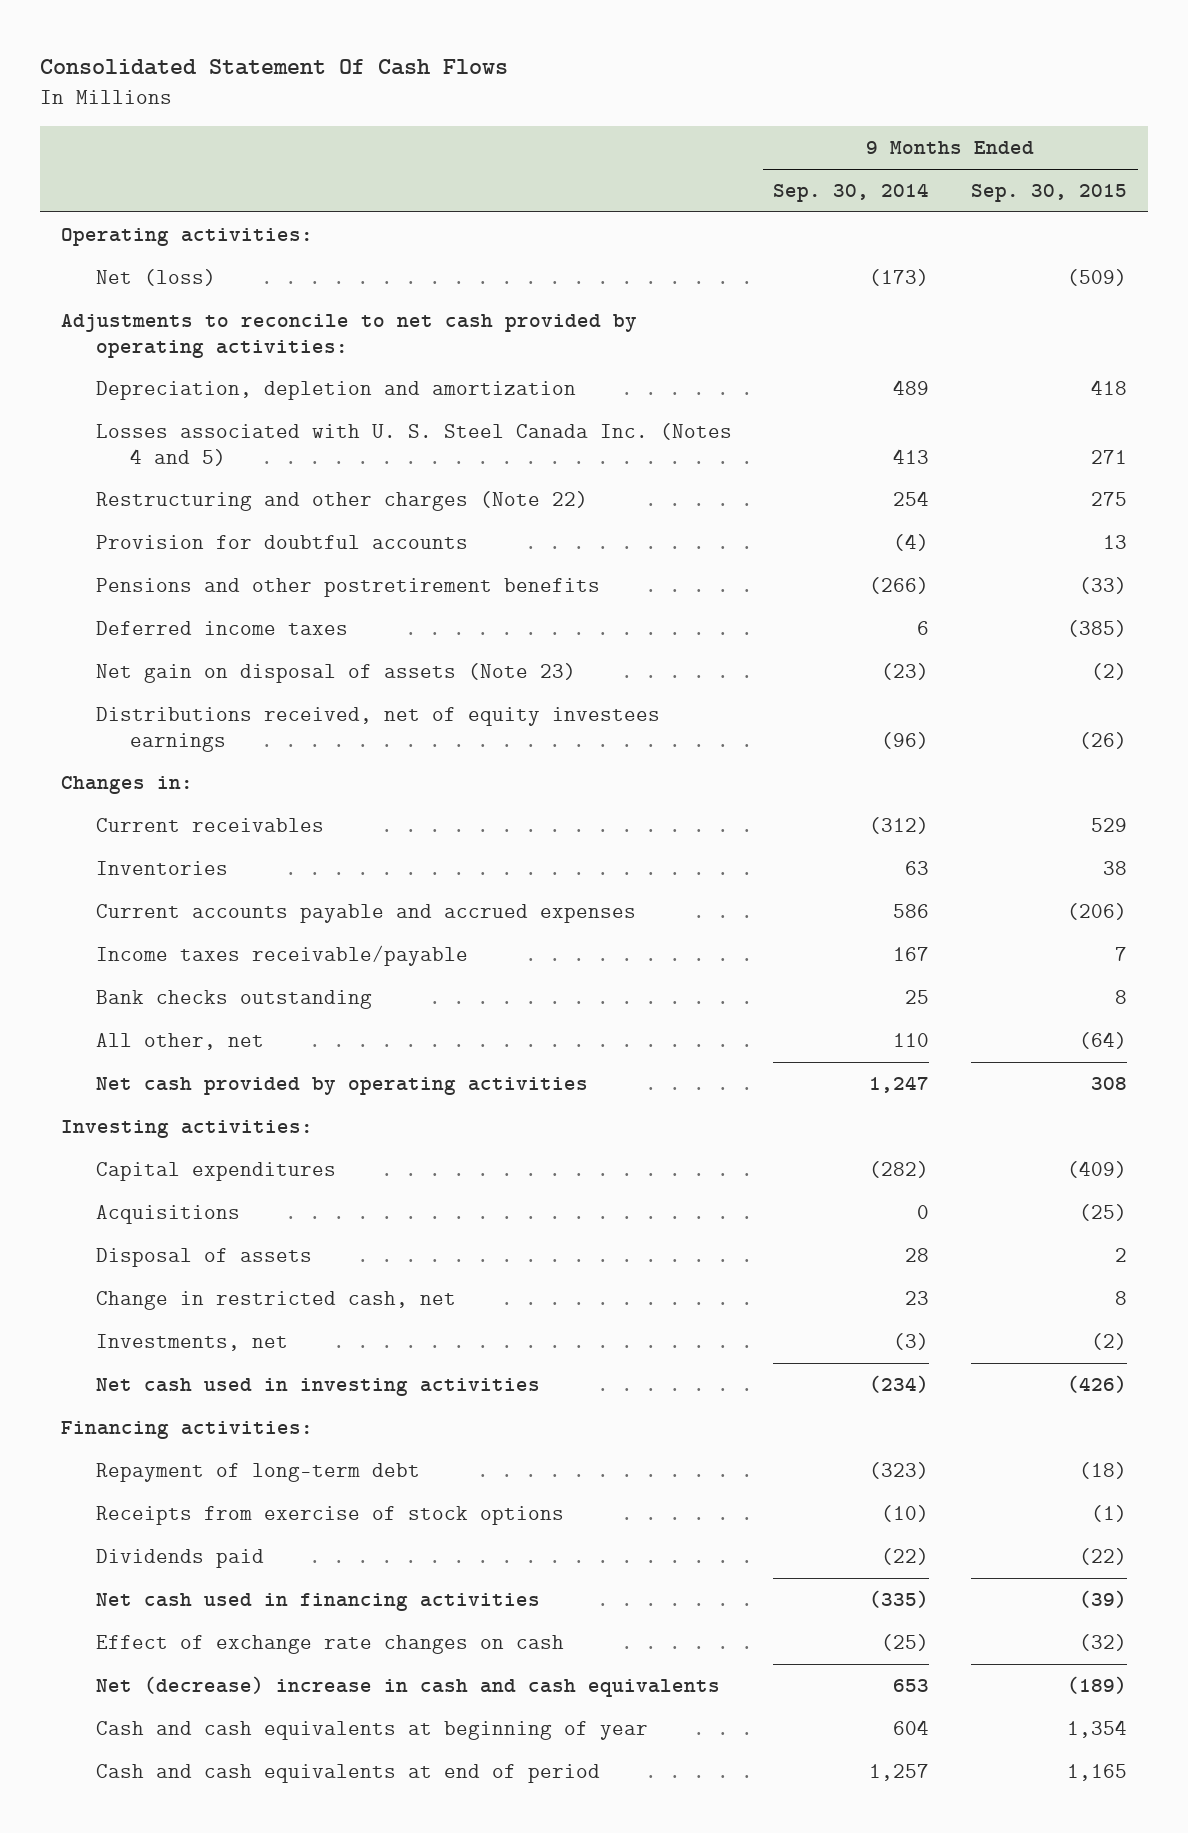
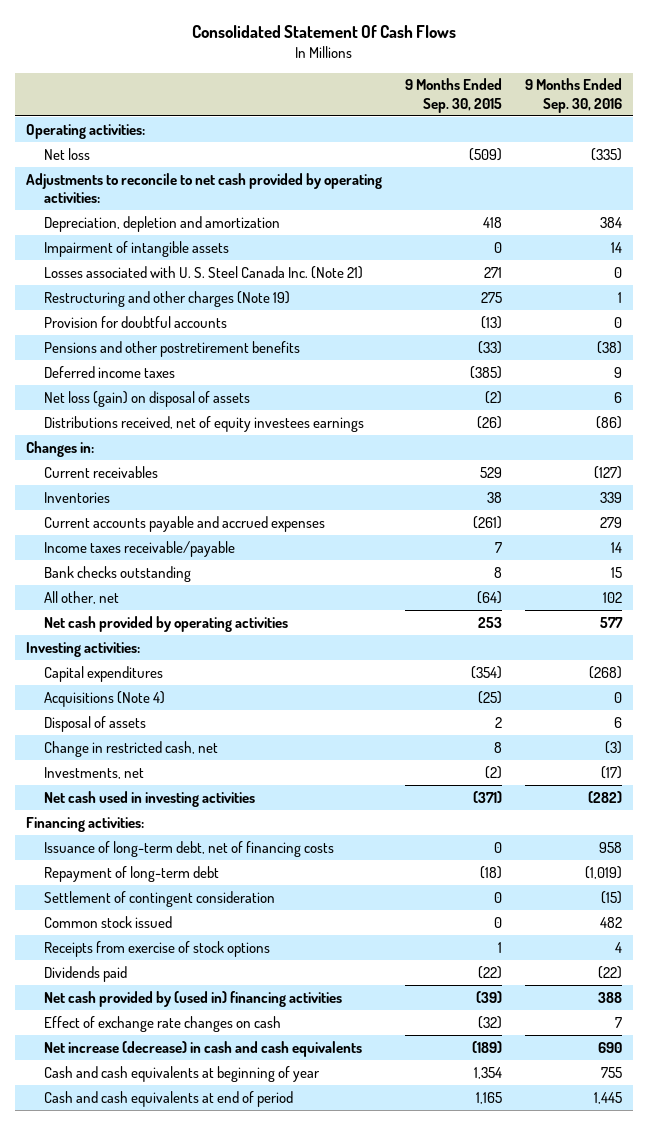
[773,183,930,203] Sep. 30, 2014 -> none
none -> [524,78,622,113] 9 Months Ended Sep. 30, 2016
[95,269,216,287] Net (loss) -> [43,147,90,160] Net loss
none -> [43,240,229,257] Impairment of intangible assets
[95,423,732,466] Losses associated with U. S. Steel Canada Inc. (Notes 4 and 5) -> [43,265,363,279] Losses associated with U. S. Steel Canada Inc. (Note 21)
[95,491,588,512] Restructuring and other charges (Note 22) -> [43,290,290,307] Restructuring and other charges (Note 19)
[1103,535,1128,550] 13 -> [481,315,503,329] (13)
[95,663,576,684] Net gain on disposal of assets (Note 23) -> [43,390,250,407] Net loss (gain) on disposal of assets
[1067,903,1128,921] (206) -> [473,515,503,529] (261)
[1091,1077,1128,1091] 308 -> [478,616,503,628] 253
[1067,1161,1128,1179] (409) -> [471,665,503,679] (354)
[95,1205,240,1225] Acquisitions -> [43,690,165,707] Acquisitions (Note 4)
[1067,1375,1128,1394] (426) -> [473,790,503,803] (371)
none -> [43,840,334,857] Issuance of long-term debt, net of financing costs
none -> [43,890,275,907] Settlement of contingent consideration
none -> [43,915,172,928] Common stock issued
[1091,1505,1128,1523] (1) -> [498,941,503,953] 1
[95,1593,540,1612] Net cash used in financing activities -> [43,990,342,1007] Net cash provided by (used in) financing activities
[95,1676,720,1698] Net (decrease) increase in cash and cash equivalents -> [43,1040,362,1057] Net increase (decrease) in cash and cash equivalents

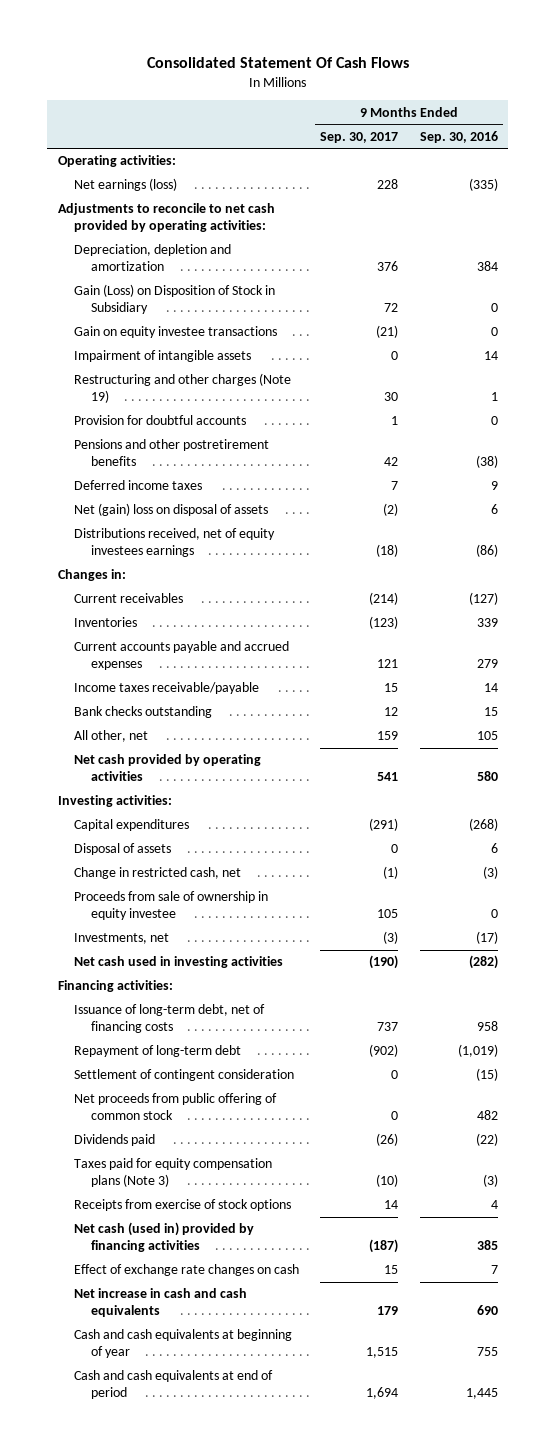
[405,78,503,113] 9 Months Ended Sep. 30, 2015 -> none
none -> [320,131,399,143] Sep. 30, 2017
[43,147,90,160] Net loss -> [74,178,178,192] Net earnings (loss)
none -> [74,284,276,315] Gain (Loss) on Disposition of Stock in Subsidiary
none -> [74,326,278,339] Gain on equity investee transactions
[43,265,363,279] Losses associated with U. S. Steel Canada Inc. (Note 21) -> none
[43,390,250,407] Net loss (gain) on disposal of assets -> [74,503,269,517] Net (gain) loss on disposal of assets
[602,591,622,603] 102 -> [476,731,498,741] 105
[599,616,623,628] 577 -> [476,771,498,782] 580
[43,690,165,707] Acquisitions (Note 4) -> none
none -> [74,891,269,921] Proceeds from sale of ownership in equity investee
[43,915,172,928] Common stock issued -> [74,1093,278,1121] Net proceeds from public offering of common stock
none -> [74,1158,273,1188] Taxes paid for equity compensation plans (Note 3)
[43,940,270,957] Receipts from exercise of stock options -> [74,1199,292,1212] Receipts from exercise of stock options
[43,990,342,1007] Net cash provided by (used in) financing activities -> [74,1222,255,1253] Net cash (used in) provided by financing activities
[597,991,622,1003] 388 -> [476,1240,498,1251] 385
[43,1040,362,1057] Net increase (decrease) in cash and cash equivalents -> [74,1288,248,1318] Net increase in cash and cash equivalents

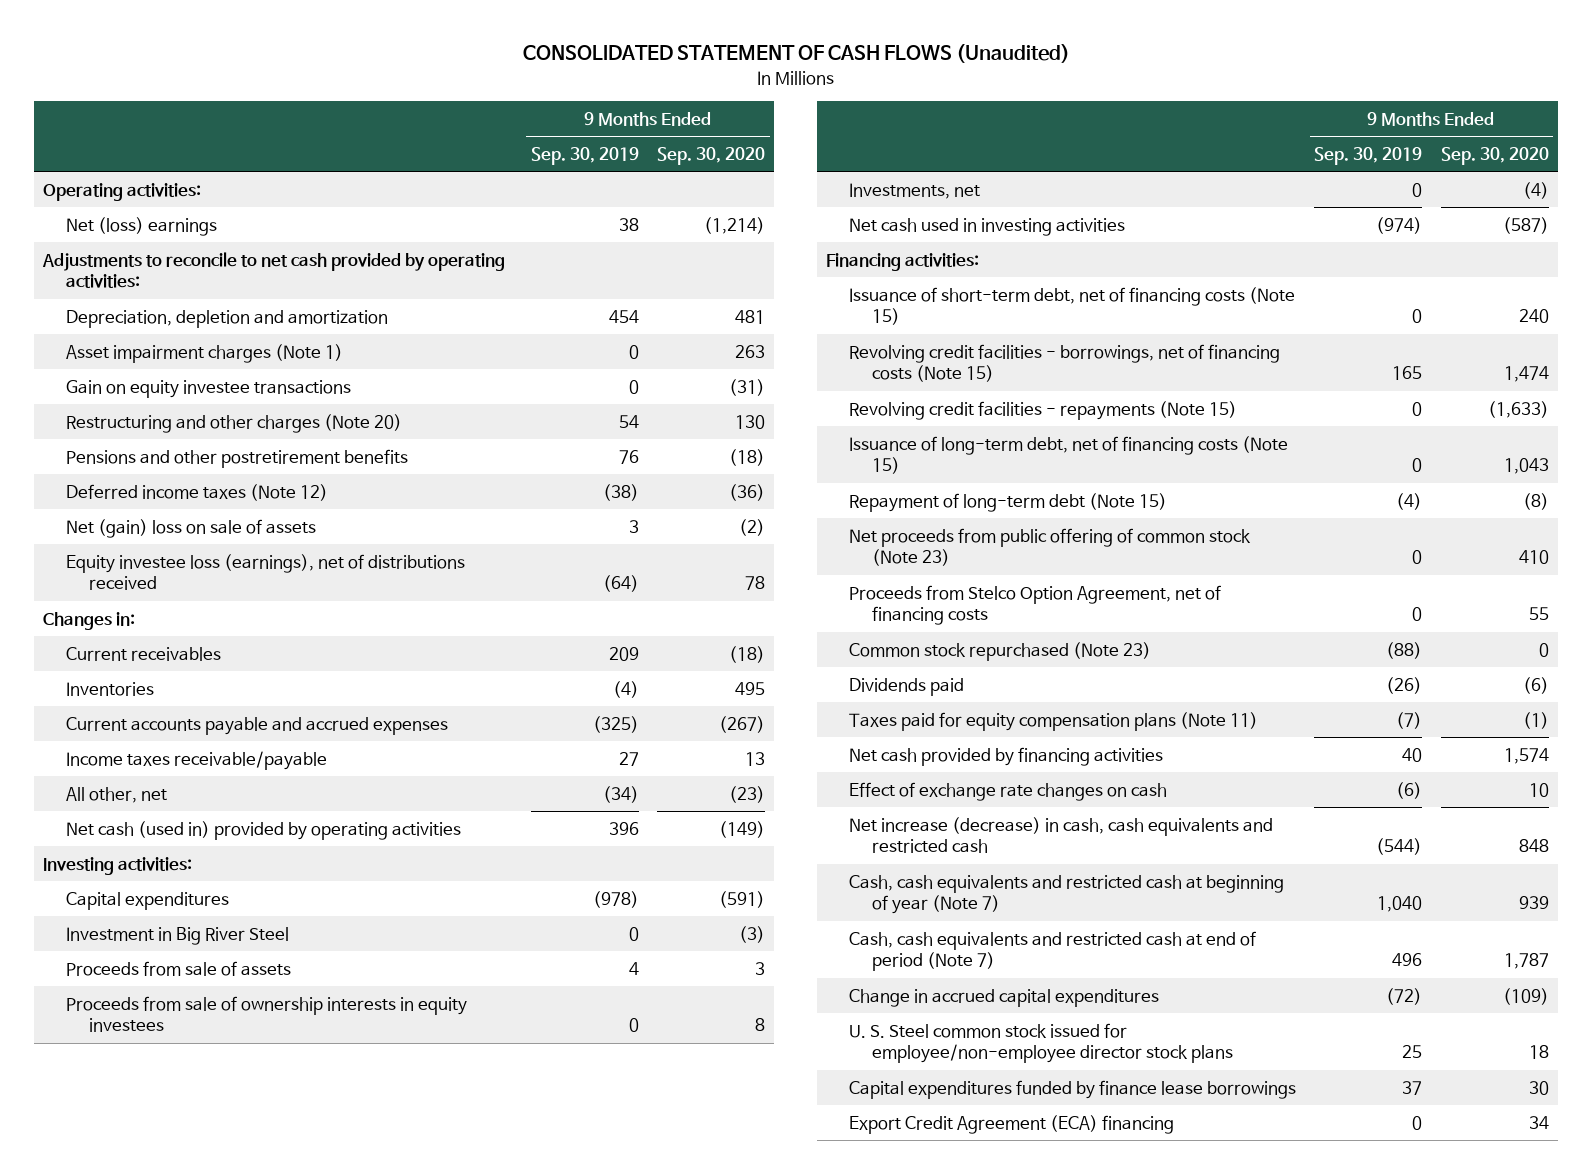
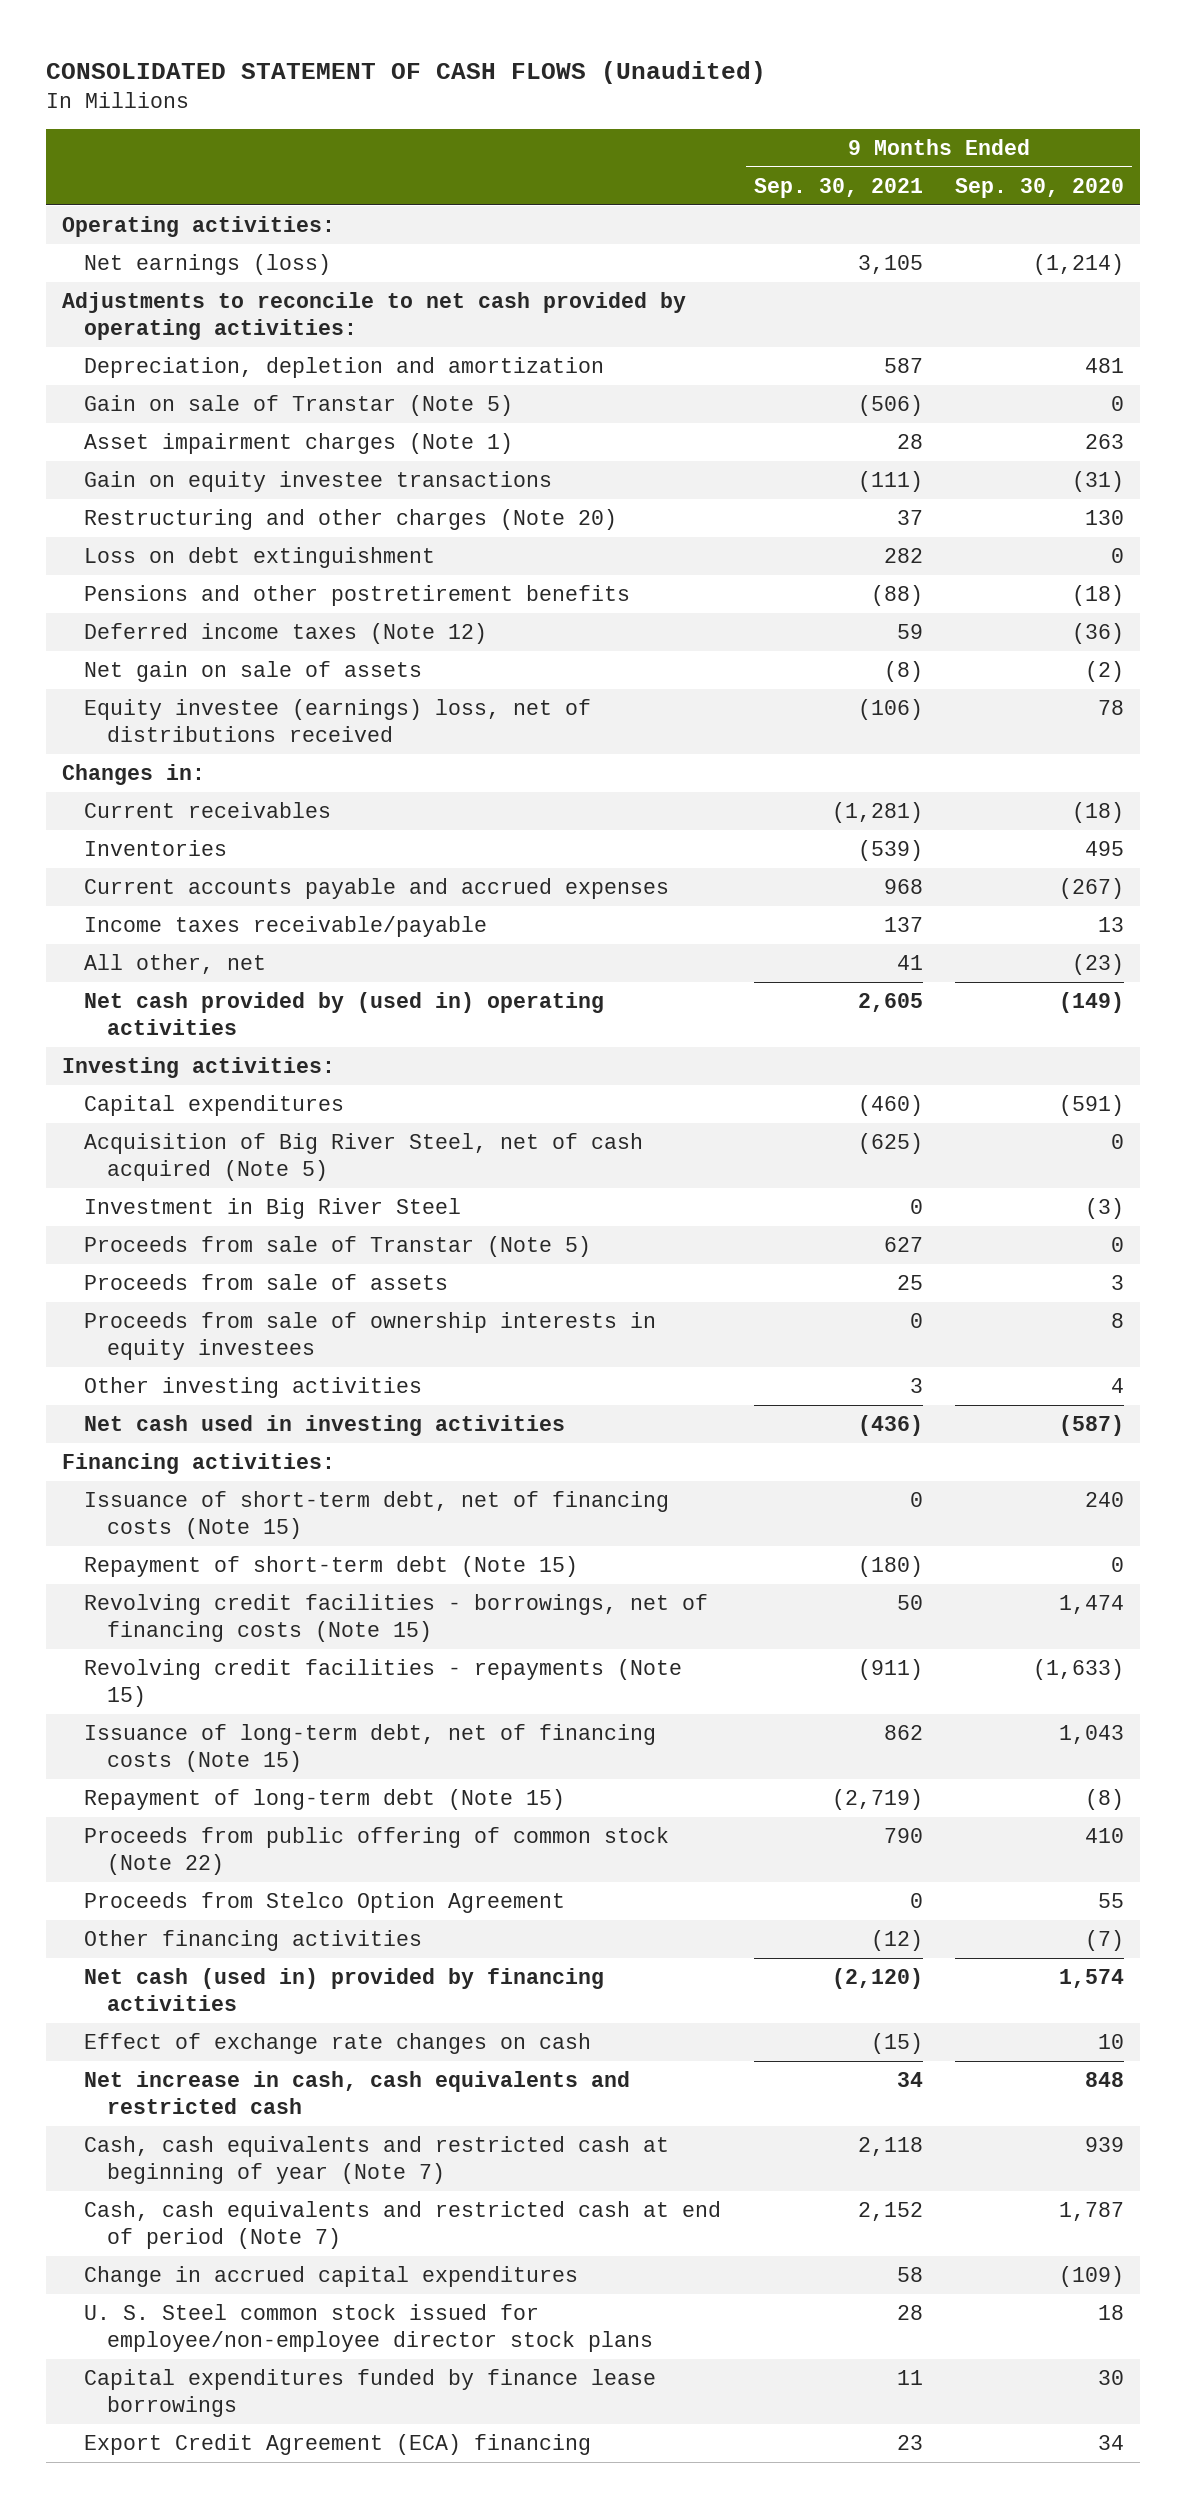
[530,146,639,165] Sep. 30, 2019 -> none
none -> [753,177,923,198] Sep. 30, 2021
[65,216,217,236] Net (loss) earnings -> [84,253,332,275] Net earnings (loss)
none -> [84,394,514,416] Gain on sale of Transtar (Note 5)
none -> [84,546,436,568] Loss on debt extinguishment
[65,518,316,538] Net (gain) loss on sale of assets -> [84,660,423,682] Net gain on sale of assets
[65,553,465,591] Equity investee loss (earnings), net of distributions received -> [84,698,592,742] Equity investee (earnings) loss, net of distributions received
[65,820,461,840] Net cash (used in) provided by operating activities -> [84,991,605,1035] Net cash provided by (used in) operating activities
none -> [84,1132,644,1181] Acquisition of Big River Steel, net of cash acquired (Note 5)
none -> [84,1235,592,1257] Proceeds from sale of Transtar (Note 5)
[849,182,981,199] Investments, net -> none
none -> [84,1376,423,1398] Other investing activities
none -> [84,1555,579,1577] Repayment of short-term debt (Note 15)
[849,641,1152,661] Common stock repurchased (Note 23) -> none
[849,677,965,696] Dividends paid -> none
[849,711,1259,731] Taxes paid for equity compensation plans (Note 11) -> none
[849,527,1252,567] Net proceeds from public offering of common stock (Note 23) -> [84,1826,670,1875] Proceeds from public offering of common stock (Note 22)
[849,584,1222,626] Proceeds from Stelco Option Agreement, net of financing costs -> [84,1891,566,1913] Proceeds from Stelco Option Agreement
none -> [84,1929,423,1951] Other financing activities
[849,746,1164,766] Net cash provided by financing activities -> [84,1967,605,2011] Net cash (used in) provided by financing activities
[849,816,1274,854] Net increase (decrease) in cash, cash equivalents and restricted cash -> [84,2070,631,2114] Net increase in cash, cash equivalents and restricted cash

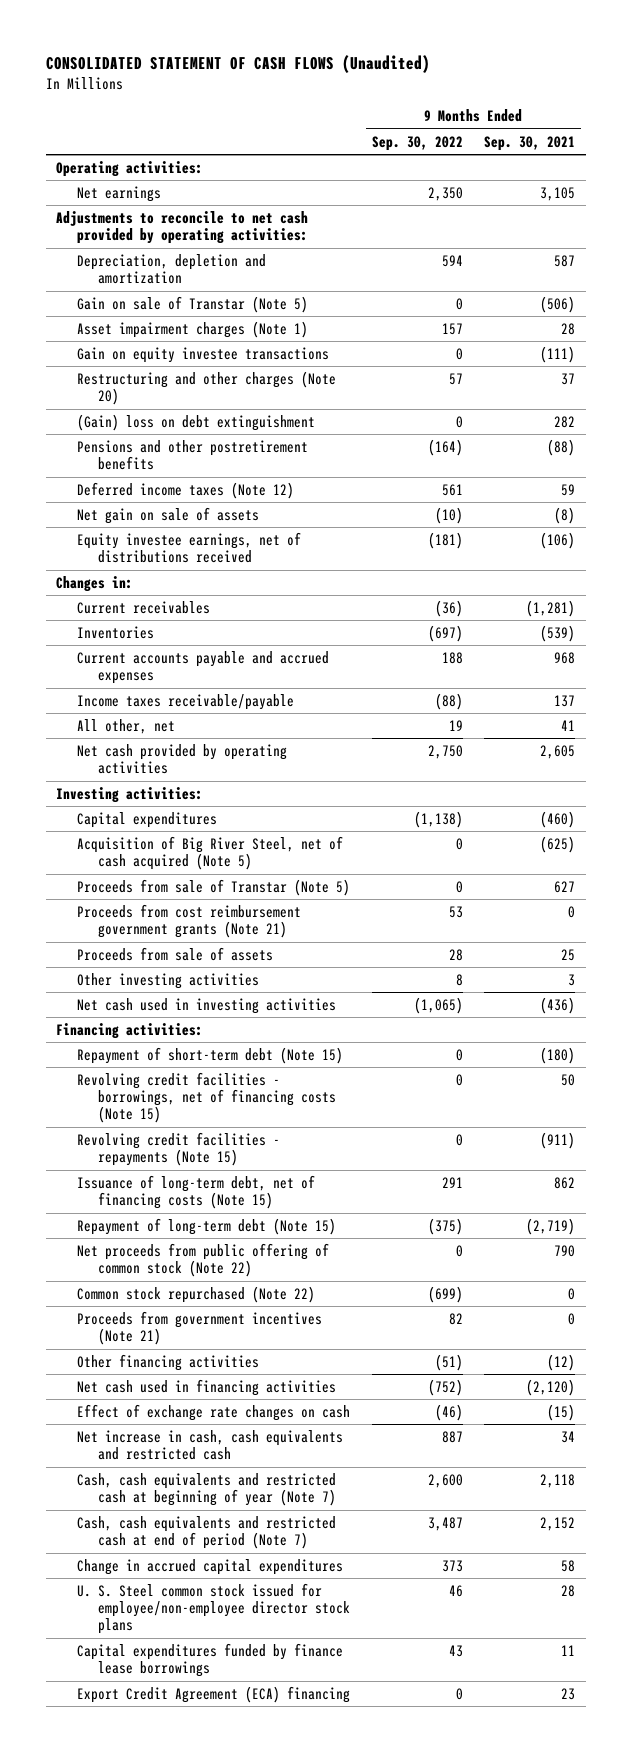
[954,177,1124,198] Sep. 30, 2020 -> none
none -> [371,135,463,151] Sep. 30, 2022
[84,253,332,275] Net earnings (loss) -> [77,185,162,202] Net earnings
[84,546,436,568] Loss on debt extinguishment -> [77,413,316,431] (Gain) loss on debt extinguishment
[84,698,592,742] Equity investee (earnings) loss, net of distributions received -> [77,531,302,564] Equity investee earnings, net of distributions received
[84,991,605,1035] Net cash provided by (used in) operating activities -> [77,743,288,775] Net cash provided by operating activities
[84,1197,462,1219] Investment in Big River Steel -> none
none -> [77,903,302,939] Proceeds from cost reimbursement government grants (Note 21)
[84,1311,657,1360] Proceeds from sale of ownership interests in equity investees -> none
[84,1490,670,1539] Issuance of short-term debt, net of financing costs (Note 15) -> none
[84,1891,566,1913] Proceeds from Stelco Option Agreement -> none
[84,1826,670,1875] Proceeds from public offering of common stock (Note 22) -> [77,1242,330,1278] Net proceeds from public offering of common stock (Note 22)
none -> [77,1285,316,1303] Common stock repurchased (Note 22)
none -> [77,1310,323,1346] Proceeds from government incentives (Note 21)
[84,1967,605,2011] Net cash (used in) provided by financing activities -> [77,1378,337,1396] Net cash used in financing activities

